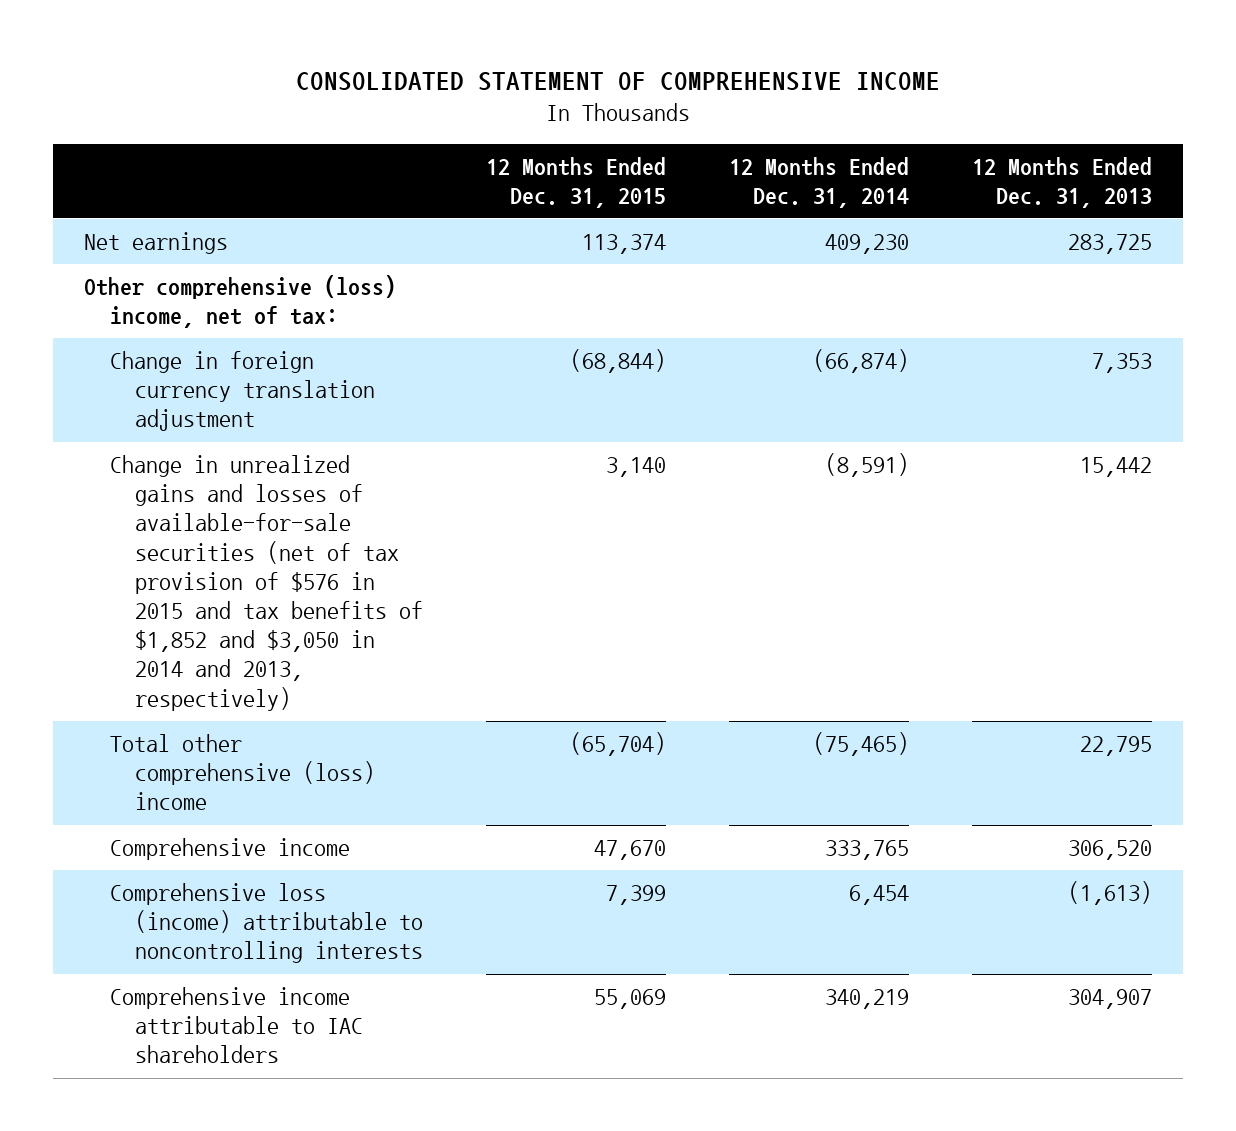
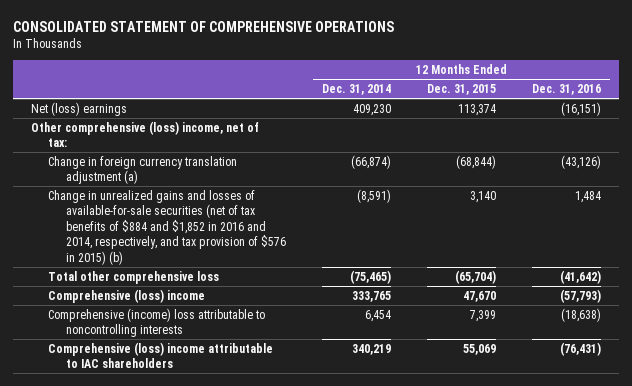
[295,71,940,91] CONSOLIDATED STATEMENT OF COMPREHENSIVE INCOME -> [12,20,394,32] CONSOLIDATED STATEMENT OF COMPREHENSIVE OPERATIONS
[971,156,1152,208] 12 Months Ended Dec. 31, 2013 -> none
none -> [532,84,602,96] Dec. 31, 2016
[84,232,229,255] Net earnings -> [31,101,128,116] Net (loss) earnings
[109,351,376,432] Change in foreign currency translation adjustment -> [48,155,238,185] Change in foreign currency translation adjustment (a)
[109,455,424,711] Change in unrealized gains and losses of available-for-sale securities (net of tax provision of $576 in 2015 and tax benefits of $1,852 and $3,050 in 2014 and 2013, respectively) -> [48,189,286,265] Change in unrealized gains and losses of available-for-sale securities (net of tax benefits of $884 and $1,852 in 2016 and 2014, respectively, and tax provision of $576 in 2015) (b)
[109,734,376,811] Total other comprehensive (loss) income -> [48,270,220,284] Total other comprehensive loss
[109,838,350,861] Comprehensive income -> [48,288,206,303] Comprehensive (loss) income
[109,883,424,964] Comprehensive loss (income) attributable to noncontrolling interests -> [48,307,266,338] Comprehensive (income) loss attributable to noncontrolling interests
[109,987,364,1064] Comprehensive income attributable to IAC shareholders -> [48,341,274,369] Comprehensive (loss) income attributable to IAC shareholders

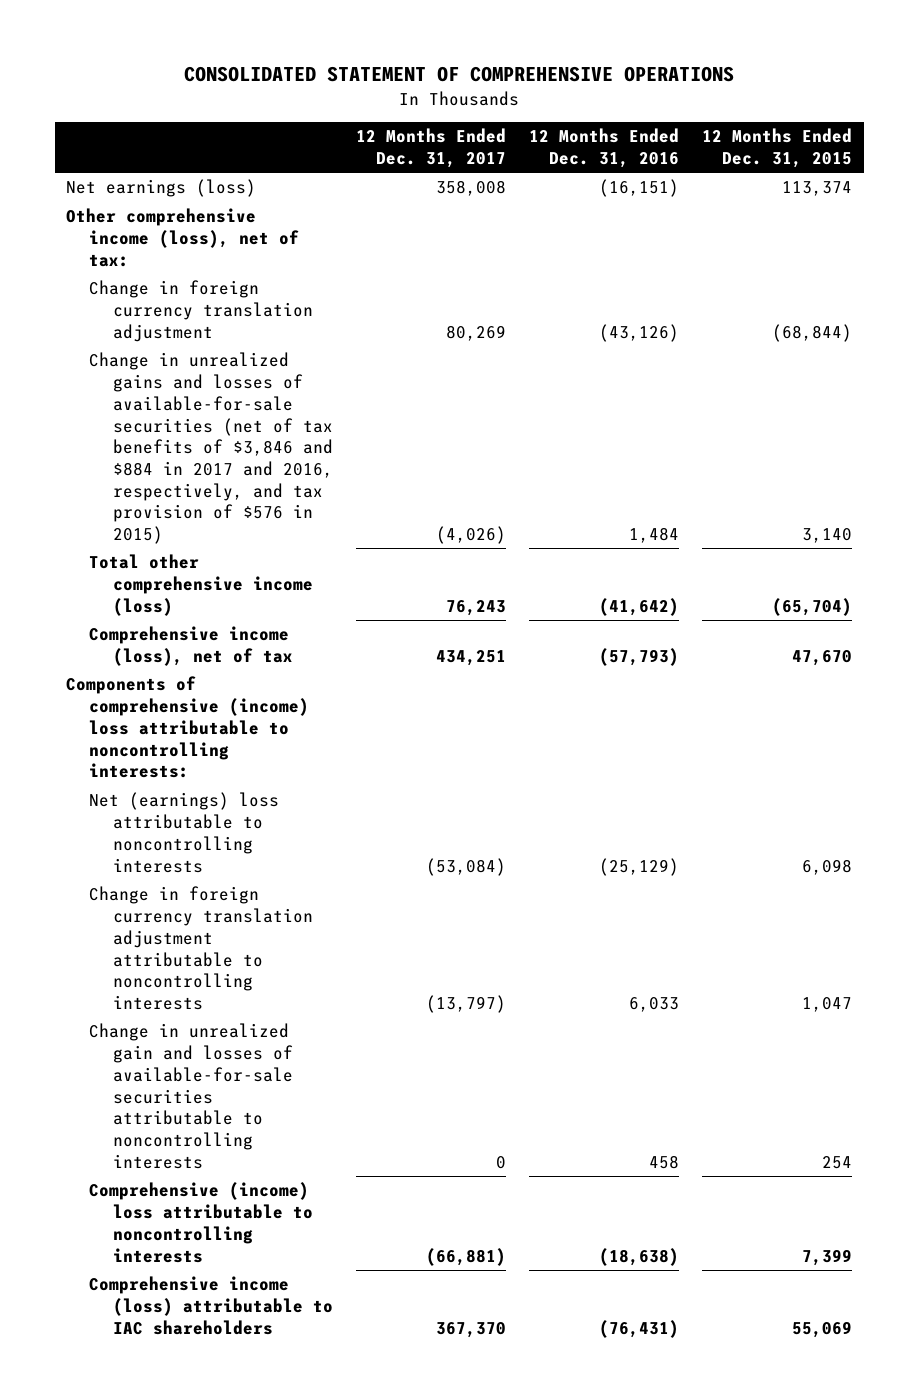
[321,84,391,96] Dec. 31, 2014 -> none
none -> [355,128,506,168] 12 Months Ended Dec. 31, 2017
[31,101,128,116] Net (loss) earnings -> [66,179,257,198] Net earnings (loss)
[31,120,260,148] Other comprehensive (loss) income, net of tax: -> [66,208,300,267] Other comprehensive income (loss), net of tax:
[48,155,238,185] Change in foreign currency translation adjustment (a) -> [89,280,313,342] Change in foreign currency translation adjustment
[48,189,286,265] Change in unrealized gains and losses of available-for-sale securities (net of tax benefits of $884 and $1,852 in 2016 and 2014, respectively, and tax provision of $576 in 2015) (b) -> [89,352,333,545] Change in unrealized gains and losses of available-for-sale securities (net of tax benefits of $3,846 and $884 in 2017 and 2016, respectively, and tax provision of $576 in 2015)
[48,270,220,284] Total other comprehensive loss -> [89,554,313,616] Total other comprehensive income (loss)
[48,288,206,303] Comprehensive (loss) income -> [89,626,293,667] Comprehensive income (loss), net of tax
none -> [66,676,310,779] Components of comprehensive (income) loss attributable to noncontrolling interests:
none -> [89,792,280,873] Net (earnings) loss attributable to noncontrolling interests
none -> [89,886,313,1010] Change in foreign currency translation adjustment attributable to noncontrolling interests
none -> [89,1023,293,1169] Change in unrealized gain and losses of available-for-sale securities attributable to noncontrolling interests
[48,341,274,369] Comprehensive (loss) income attributable to IAC shareholders -> [89,1276,333,1335] Comprehensive income (loss) attributable to IAC shareholders

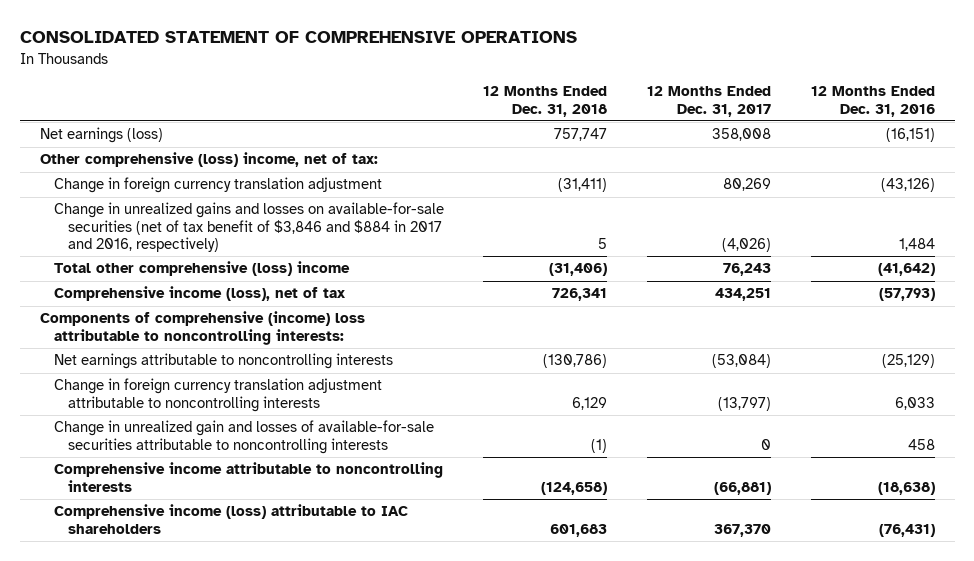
[702,128,853,168] 12 Months Ended Dec. 31, 2015 -> none
none -> [483,86,608,117] 12 Months Ended Dec. 31, 2018
[66,208,300,267] Other comprehensive income (loss), net of tax: -> [39,152,378,168] Other comprehensive (loss) income, net of tax:
[89,352,333,545] Change in unrealized gains and losses of available-for-sale securities (net of tax benefits of $3,846 and $884 in 2017 and 2016, respectively, and tax provision of $576 in 2015) -> [53,202,444,253] Change in unrealized gains and losses on available-for-sale securities (net of tax benefit of $3,846 and $884 in 2017 and 2016, respectively)
[89,554,313,616] Total other comprehensive income (loss) -> [53,261,350,277] Total other comprehensive (loss) income
[89,792,280,873] Net (earnings) loss attributable to noncontrolling interests -> [53,353,393,370] Net earnings attributable to noncontrolling interests
[89,1182,313,1263] Comprehensive (income) loss attributable to noncontrolling interests -> [53,462,443,492] Comprehensive income attributable to noncontrolling interests

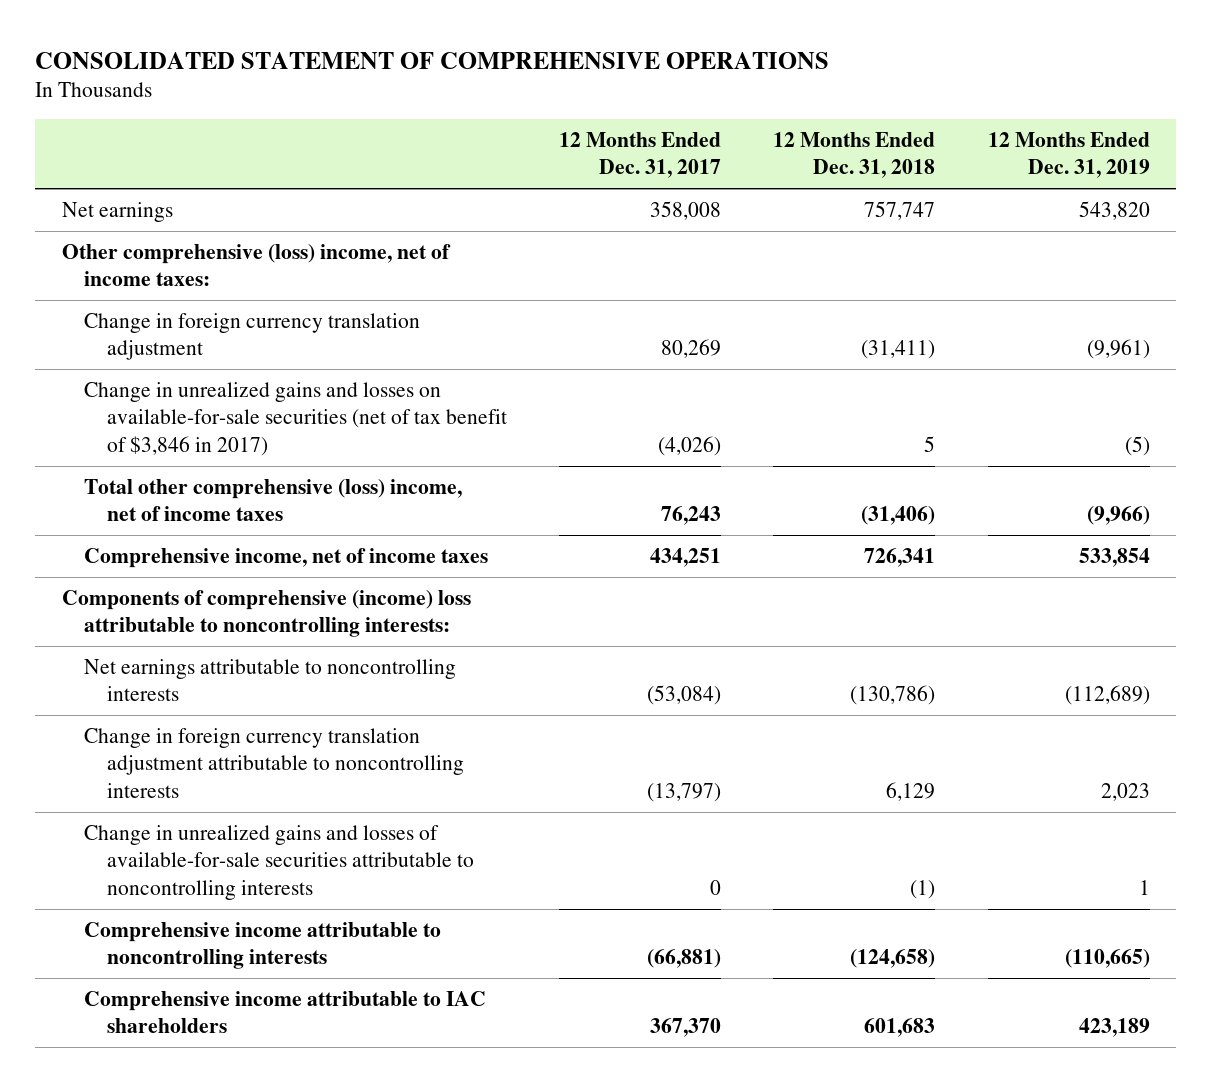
[810,86,935,117] 12 Months Ended Dec. 31, 2016 -> none
none -> [987,131,1150,179] 12 Months Ended Dec. 31, 2019
[39,127,163,144] Net earnings (loss) -> [61,202,173,223] Net earnings
[39,152,378,168] Other comprehensive (loss) income, net of tax: -> [61,244,451,287] Other comprehensive (loss) income, net of income taxes:
[53,202,444,253] Change in unrealized gains and losses on available-for-sale securities (net of tax benefit of $3,846 and $884 in 2017 and 2016, respectively) -> [84,382,507,456] Change in unrealized gains and losses on available-for-sale securities (net of tax benefit of $3,846 in 2017)
[53,261,350,277] Total other comprehensive (loss) income -> [84,479,463,522] Total other comprehensive (loss) income, net of income taxes
[53,286,345,302] Comprehensive income (loss), net of tax -> [84,548,489,569] Comprehensive income, net of income taxes
[53,420,434,454] Change in unrealized gain and losses of available-for-sale securities attributable to noncontrolling interests -> [84,825,474,900] Change in unrealized gains and losses of available-for-sale securities attributable to noncontrolling interests
[53,504,408,534] Comprehensive income (loss) attributable to IAC shareholders -> [84,991,487,1034] Comprehensive income attributable to IAC shareholders

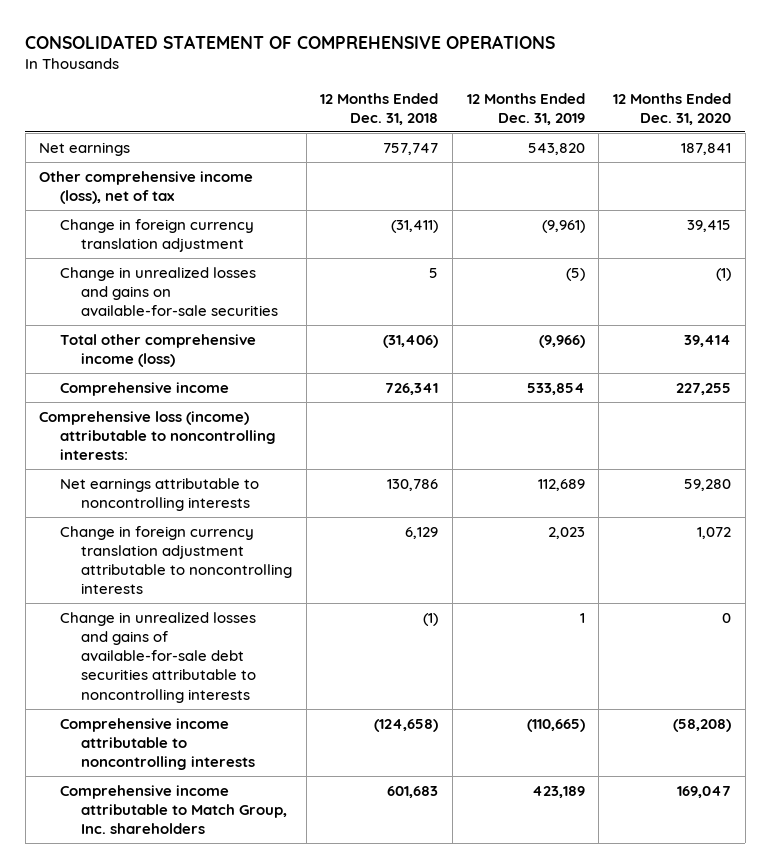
[559,131,722,179] 12 Months Ended Dec. 31, 2017 -> none
none -> [612,92,731,126] 12 Months Ended Dec. 31, 2020
[61,244,451,287] Other comprehensive (loss) income, net of income taxes: -> [39,170,254,204] Other comprehensive income (loss), net of tax
[84,382,507,456] Change in unrealized gains and losses on available-for-sale securities (net of tax benefit of $3,846 in 2017) -> [60,266,279,317] Change in unrealized losses and gains on available-for-sale securities
[84,479,463,522] Total other comprehensive (loss) income, net of income taxes -> [60,333,257,367] Total other comprehensive income (loss)
[84,548,489,569] Comprehensive income, net of income taxes -> [60,381,230,396] Comprehensive income
[61,590,471,638] Components of comprehensive (income) loss attributable to noncontrolling interests: -> [39,410,277,461] Comprehensive loss (income) attributable to noncontrolling interests:
[850,685,936,706] (130,786) -> [387,478,439,491] 130,786
[1064,685,1150,706] (112,689) -> [537,478,585,491] 112,689
[84,825,474,900] Change in unrealized gains and losses of available-for-sale securities attributable to noncontrolling interests -> [60,611,257,703] Change in unrealized losses and gains of available-for-sale debt securities attributable to noncontrolling interests
[84,991,487,1034] Comprehensive income attributable to IAC shareholders -> [60,784,288,835] Comprehensive income attributable to Match Group, Inc. shareholders

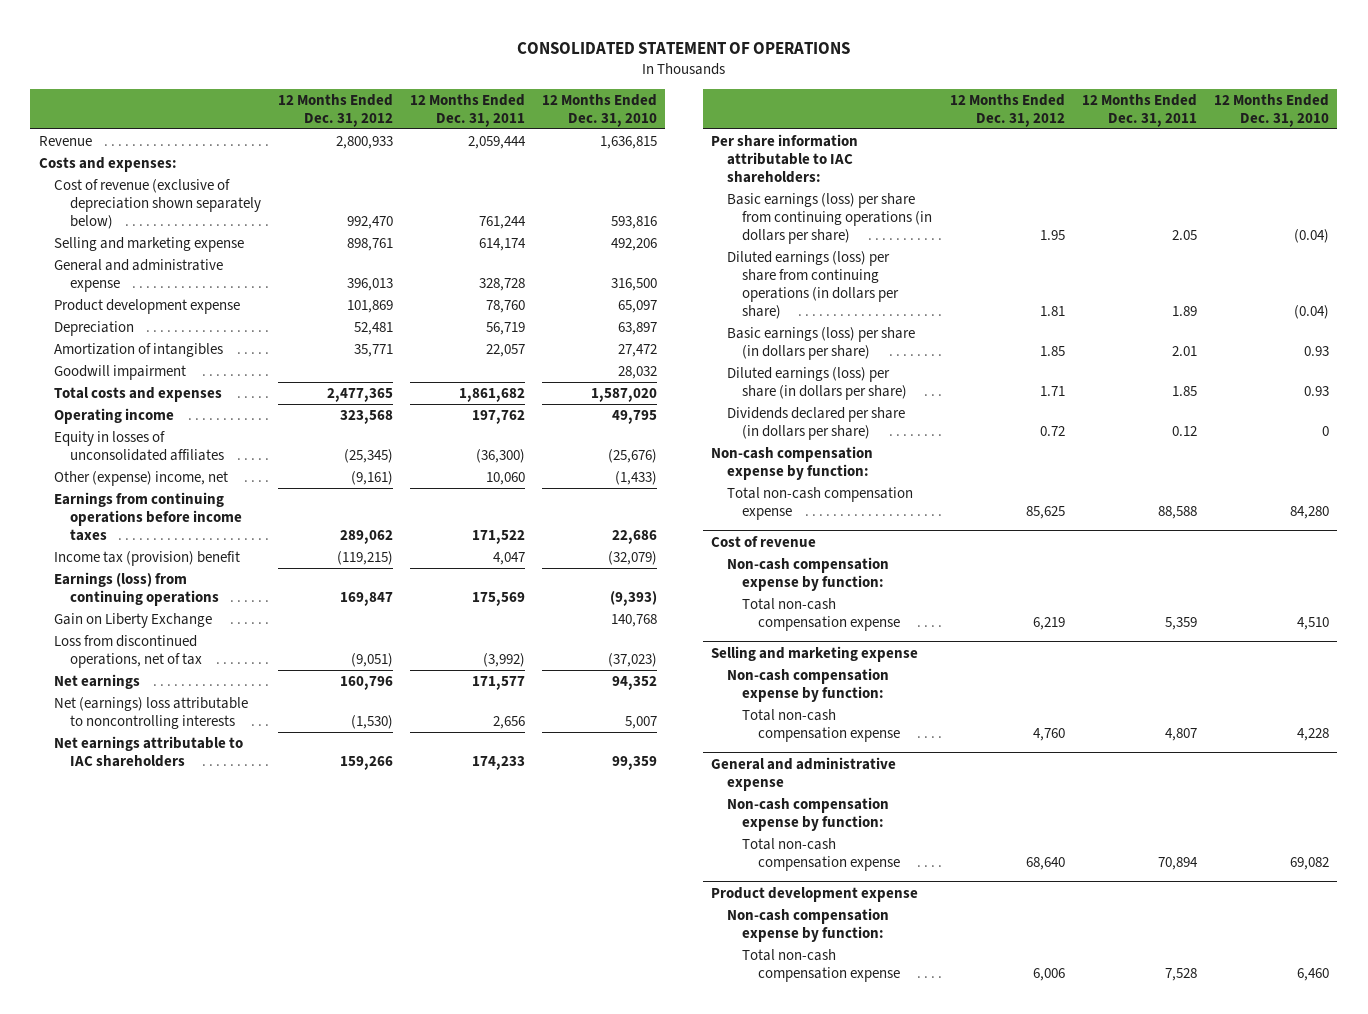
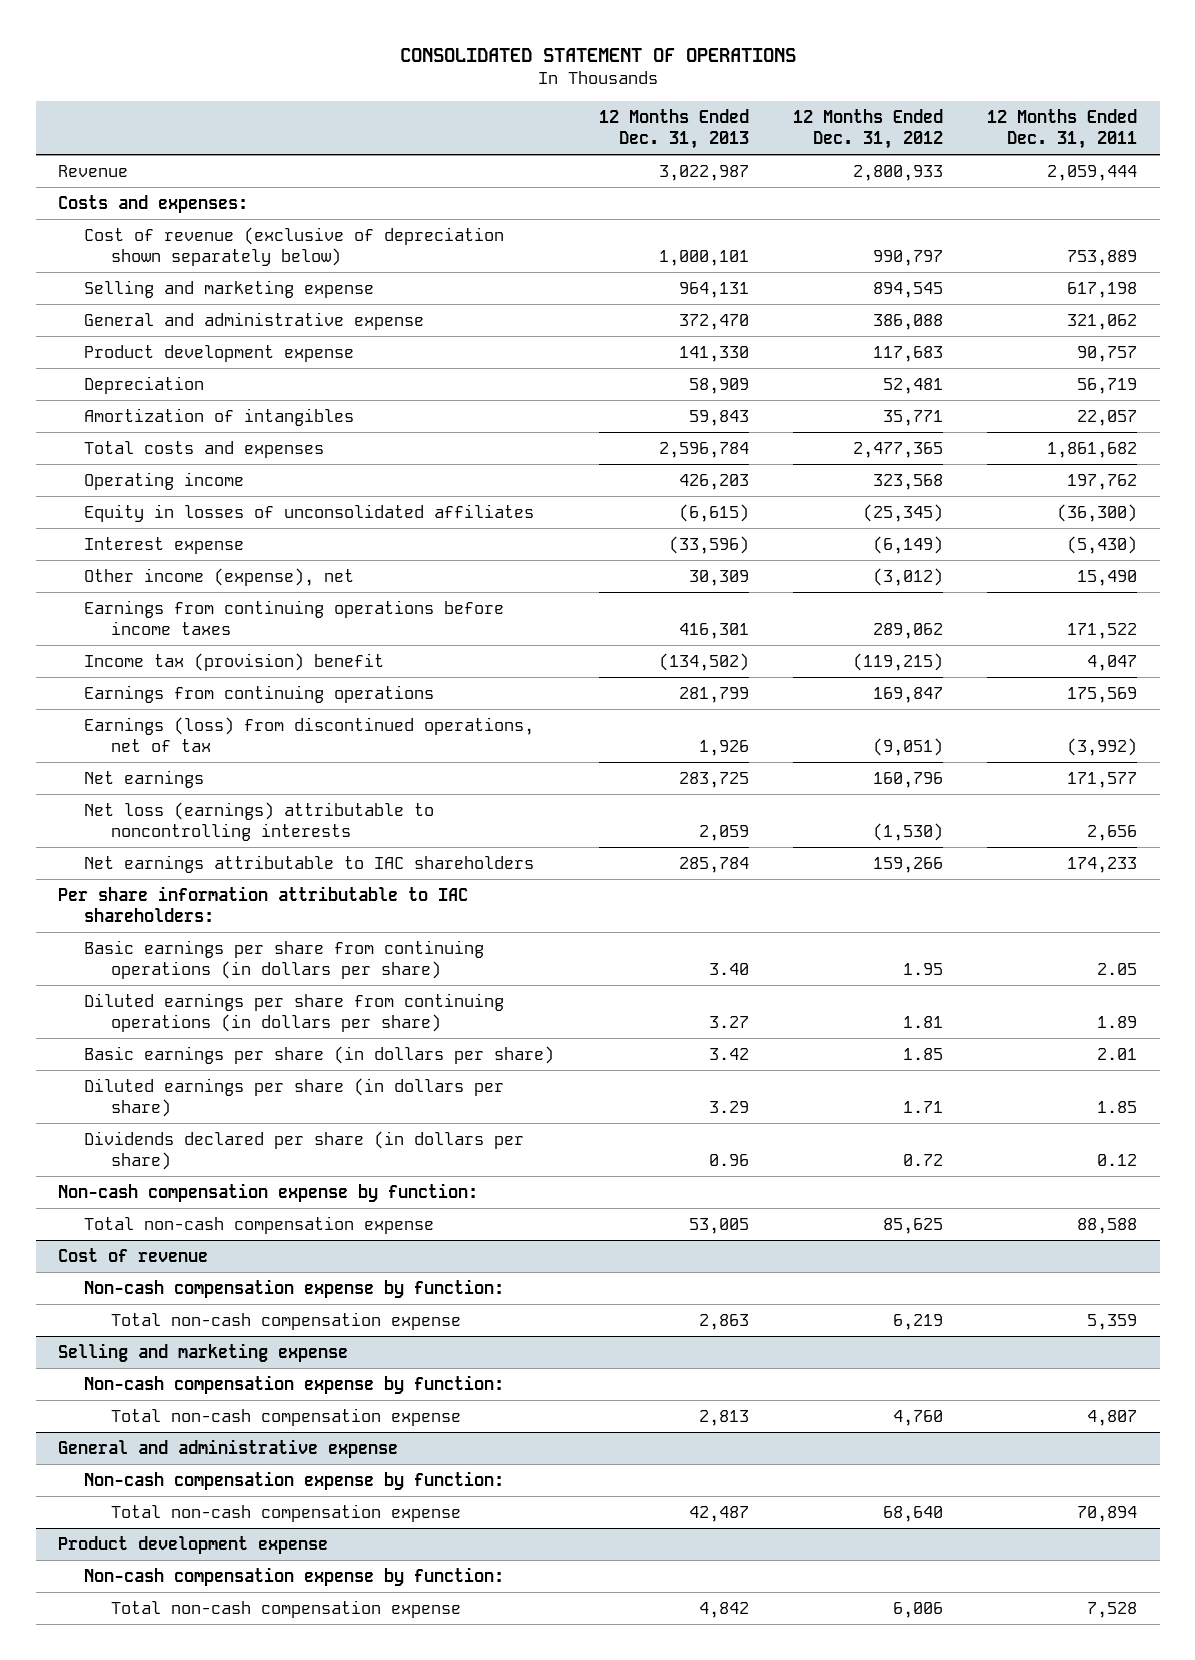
[541,93,657,127] 12 Months Ended Dec. 31, 2010 -> none
none -> [598,108,749,150] 12 Months Ended Dec. 31, 2013
[346,215,393,229] 992,470 -> [873,250,944,267] 990,797
[478,215,526,229] 761,244 -> [1067,250,1138,267] 753,889
[346,237,393,251] 898,761 -> [873,281,944,298] 894,545
[478,237,526,251] 614,174 -> [1067,281,1138,298] 617,198
[346,277,393,291] 396,013 -> [873,313,944,330] 386,088
[478,277,525,291] 328,728 -> [1067,313,1138,330] 321,062
[346,299,393,313] 101,869 -> [873,345,944,362] 117,683
[485,299,525,313] 78,760 -> [1077,345,1138,362] 90,757
[54,364,187,380] Goodwill impairment -> none
none -> [84,536,245,554] Interest expense
[54,470,229,486] Other (expense) income, net -> [84,567,355,586] Other income (expense), net
[350,470,393,485] (9,161) -> [873,567,944,586] (3,012)
[485,471,525,485] 10,060 -> [1077,569,1138,586] 15,490
[54,612,213,628] Gain on Liberty Exchange -> none
[54,571,219,606] Earnings (loss) from continuing operations -> [84,684,435,703] Earnings from continuing operations
[54,634,202,668] Loss from discontinued operations, net of tax -> [84,716,535,753] Earnings (loss) from discontinued operations, net of tax
[54,696,249,729] Net (earnings) loss attributable to noncontrolling interests -> [84,801,435,842] Net loss (earnings) attributable to noncontrolling interests
[726,192,933,244] Basic earnings (loss) per share from continuing operations (in dollars per share) -> [84,939,485,980] Basic earnings per share from continuing operations (in dollars per share)
[726,250,900,319] Diluted earnings (loss) per share from continuing operations (in dollars per share) -> [84,992,505,1033] Diluted earnings per share from continuing operations (in dollars per share)
[726,326,915,360] Basic earnings (loss) per share (in dollars per share) -> [84,1045,555,1064] Basic earnings per share (in dollars per share)
[726,366,908,400] Diluted earnings (loss) per share (in dollars per share) -> [84,1077,505,1118] Diluted earnings per share (in dollars per share)

